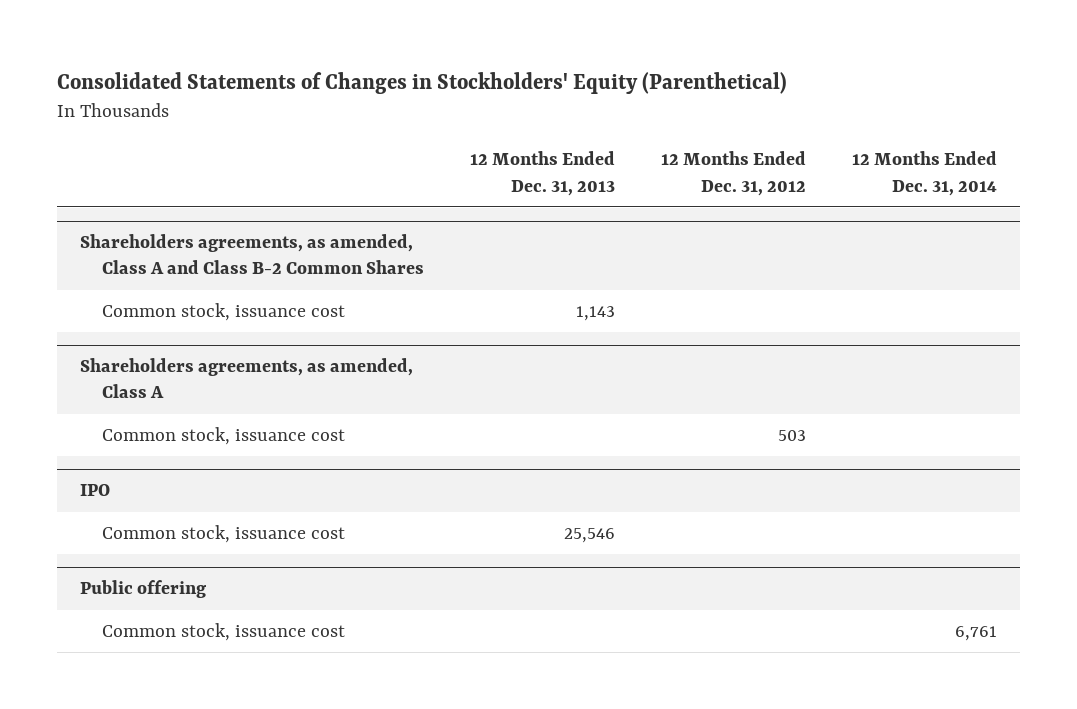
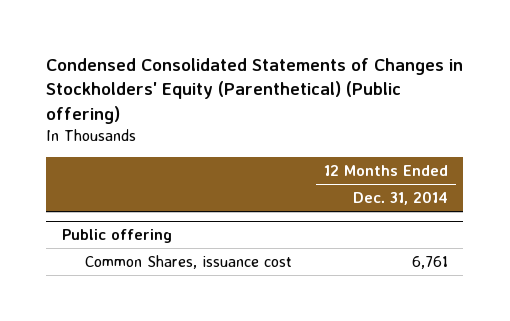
[56,72,787,95] Consolidated Statements of Changes in Stockholders' Equity (Parenthetical) -> [46,57,464,125] Condensed Consolidated Statements of Changes in Stockholders' Equity (Parenthetical) (Public offering)
[470,151,616,196] 12 Months Ended Dec. 31, 2013 -> none
[661,151,807,196] 12 Months Ended Dec. 31, 2012 -> none
[79,234,425,275] Shareholders agreements, as amended, Class A and Class B-2 Common Shares -> none
[102,303,346,322] Common stock, issuance cost -> none
[79,358,413,399] Shareholders agreements, as amended, Class A -> none
[102,427,346,446] Common stock, issuance cost -> none
[79,484,110,497] IPO -> none
[102,525,346,544] Common stock, issuance cost -> none
[102,623,346,642] Common stock, issuance cost -> [84,254,292,269] Common Shares, issuance cost

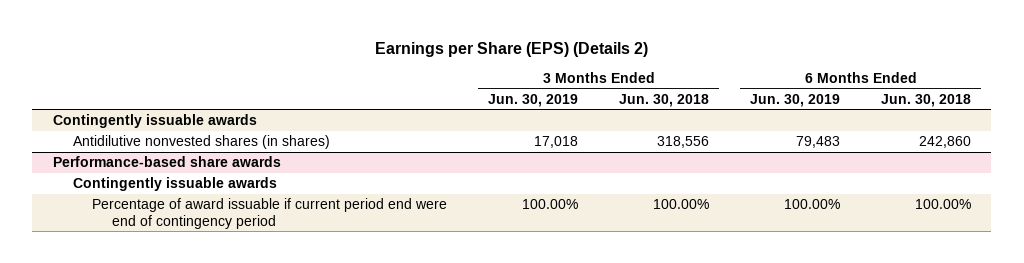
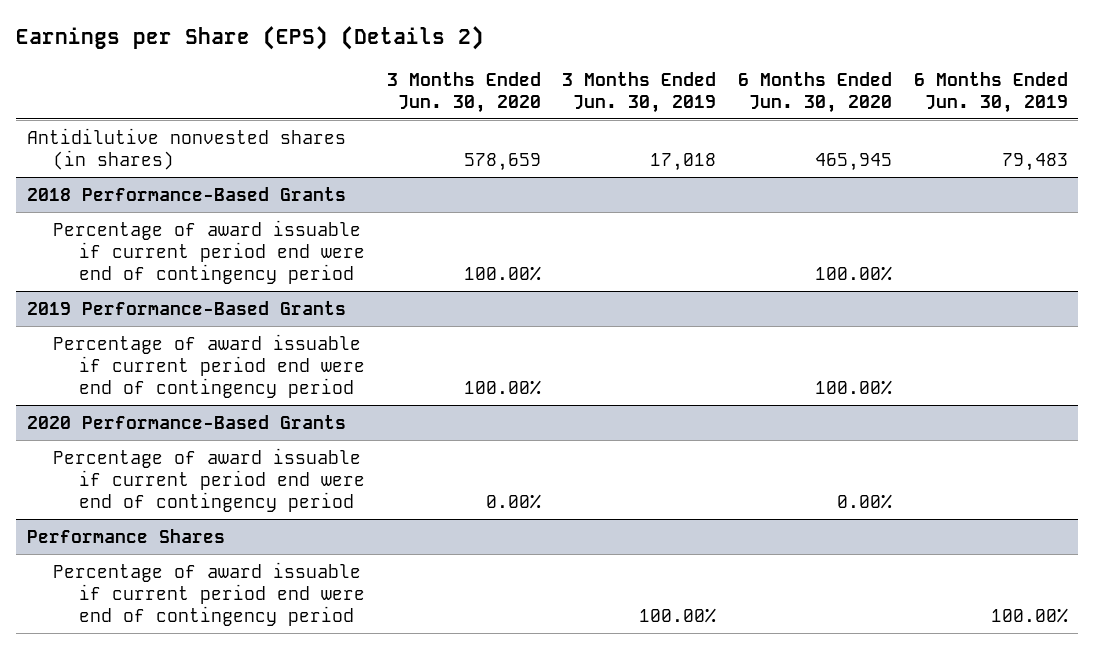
[619,93,710,107] Jun. 30, 2018 -> none
[880,93,971,107] Jun. 30, 2018 -> none
none -> [386,71,541,113] 3 Months Ended Jun. 30, 2020
none -> [738,71,893,113] 6 Months Ended Jun. 30, 2020
[52,114,257,129] Contingently issuable awards -> none
[72,177,277,192] Contingently issuable awards -> none
none -> [27,186,347,201] 2018 Performance-Based Grants
none -> [53,219,366,284] Percentage of award issuable if current period end were end of contingency period
none -> [27,300,347,315] 2019 Performance-Based Grants
none -> [53,333,366,398] Percentage of award issuable if current period end were end of contingency period
none -> [27,414,347,429] 2020 Performance-Based Grants
none -> [53,447,366,512] Percentage of award issuable if current period end were end of contingency period
[52,156,281,168] Performance-based share awards -> [27,528,226,543] Performance Shares

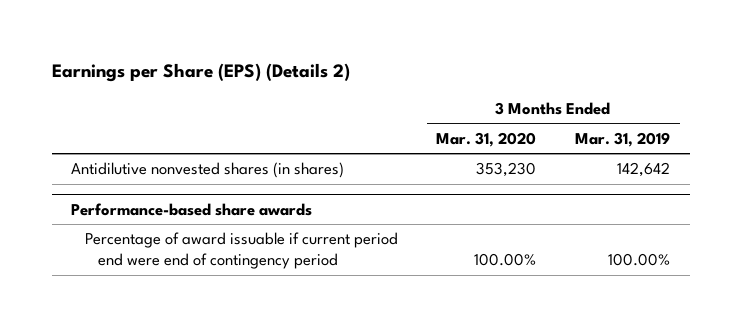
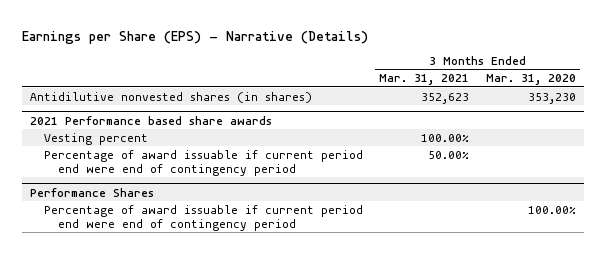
[52,63,351,83] Earnings per Share (EPS) (Details 2) -> [22,30,369,44] Earnings per Share (EPS) - Narrative (Details)
[575,131,671,147] Mar. 31, 2019 -> none
none -> [379,74,470,86] Mar. 31, 2021
none -> [30,115,273,125] 2021 Performance based share awards
none -> [43,132,148,145] Vesting percent
none -> [43,149,363,176] Percentage of award issuable if current period end were end of contingency period
[71,202,313,216] Performance-based share awards -> [30,187,155,197] Performance Shares

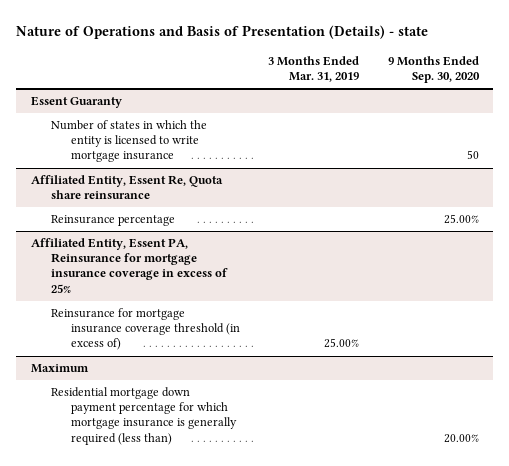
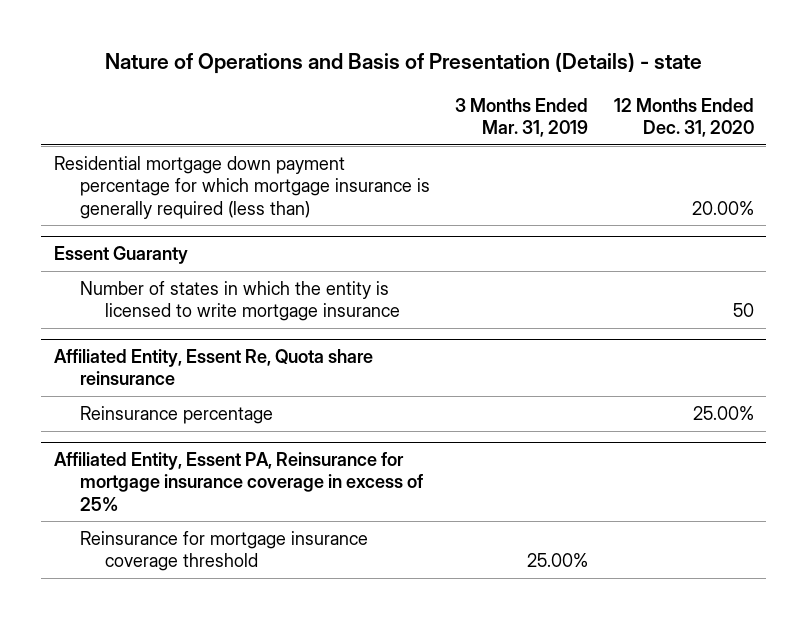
[387,56,480,84] 9 Months Ended Sep. 30, 2020 -> none
none -> [613,97,754,137] 12 Months Ended Dec. 31, 2020
none -> [54,156,430,219] Residential mortgage down payment percentage for which mortgage insurance is generally required (less than)
[30,364,89,374] Maximum -> none
[50,387,237,445] Residential mortgage down payment percentage for which mortgage insurance is generally required (less than) -> none
[50,308,240,351] Reinsurance for mortgage insurance coverage threshold (in excess of) -> [79,531,368,572] Reinsurance for mortgage insurance coverage threshold

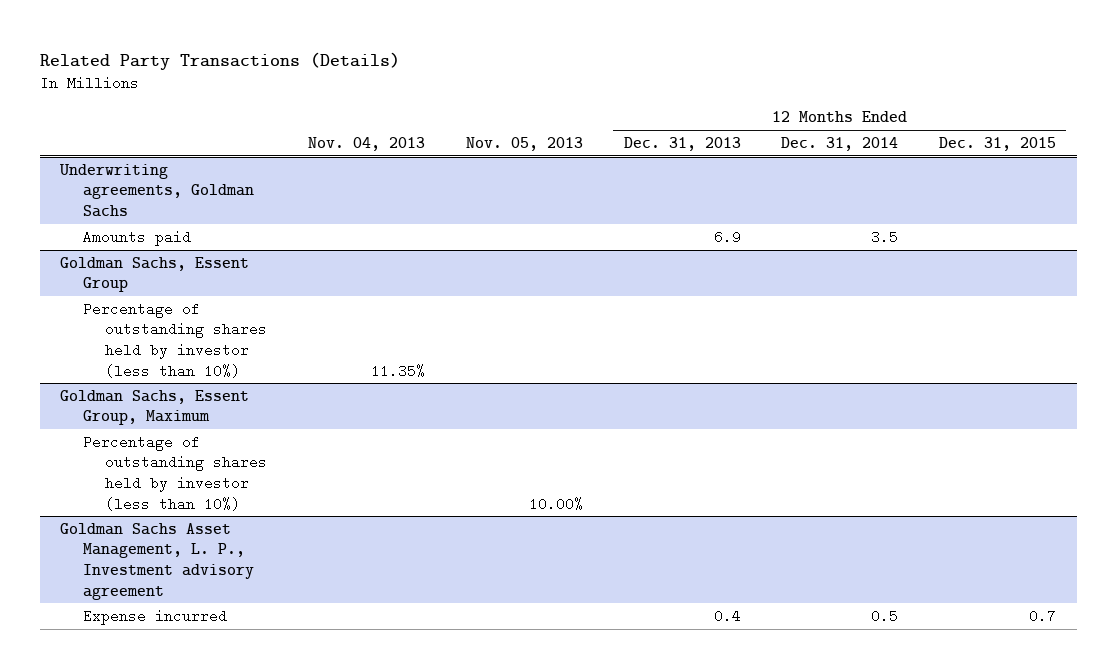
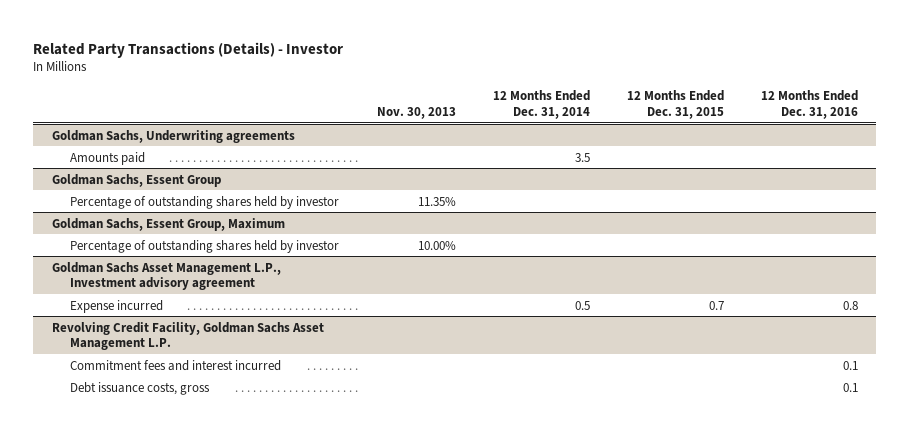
[40,51,401,70] Related Party Transactions (Details) -> [33,41,344,58] Related Party Transactions (Details) - Investor
[307,136,425,151] Nov. 04, 2013 -> none
[465,136,583,151] Nov. 05, 2013 -> none
[623,136,741,151] Dec. 31, 2013 -> none
none -> [376,106,456,119] Nov. 30, 2013
none -> [760,90,858,119] 12 Months Ended Dec. 31, 2016
[59,163,254,218] Underwriting agreements, Goldman Sachs -> [51,129,295,143] Goldman Sachs, Underwriting agreements
[82,301,268,378] Percentage of outstanding shares held by investor (less than 10%) -> [70,195,340,209] Percentage of outstanding shares held by investor
[82,434,268,511] Percentage of outstanding shares held by investor (less than 10%) -> [70,239,340,253] Percentage of outstanding shares held by investor
[60,522,254,600] Goldman Sachs Asset Management, L. P., Investment advisory agreement -> [51,261,281,291] Goldman Sachs Asset Management L.P., Investment advisory agreement
none -> [51,321,324,351] Revolving Credit Facility, Goldman Sachs Asset Management L.P.
none -> [70,359,282,371] Commitment fees and interest incurred
none -> [70,381,211,395] Debt issuance costs, gross

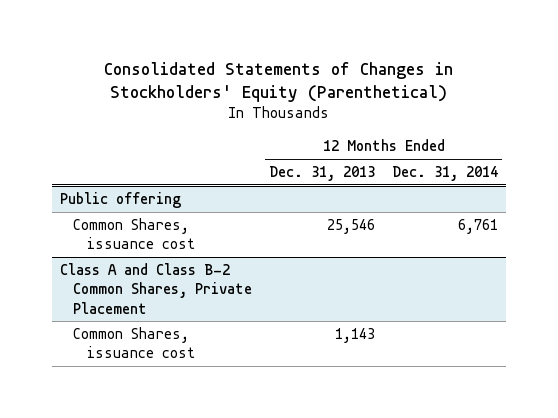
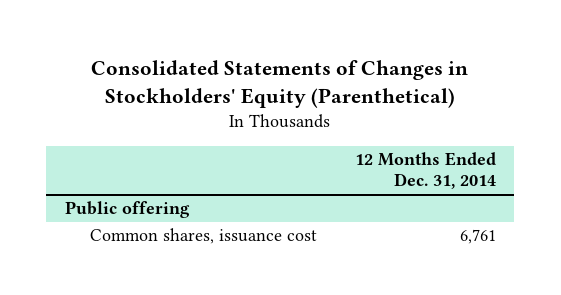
[269,166,376,182] Dec. 31, 2013 -> none
[60,262,253,314] Class A and Class B-2 Common Shares, Private Placement -> none
[73,326,195,359] Common Shares, issuance cost -> none
[73,217,195,250] Common Shares, issuance cost -> [90,228,318,245] Common shares, issuance cost

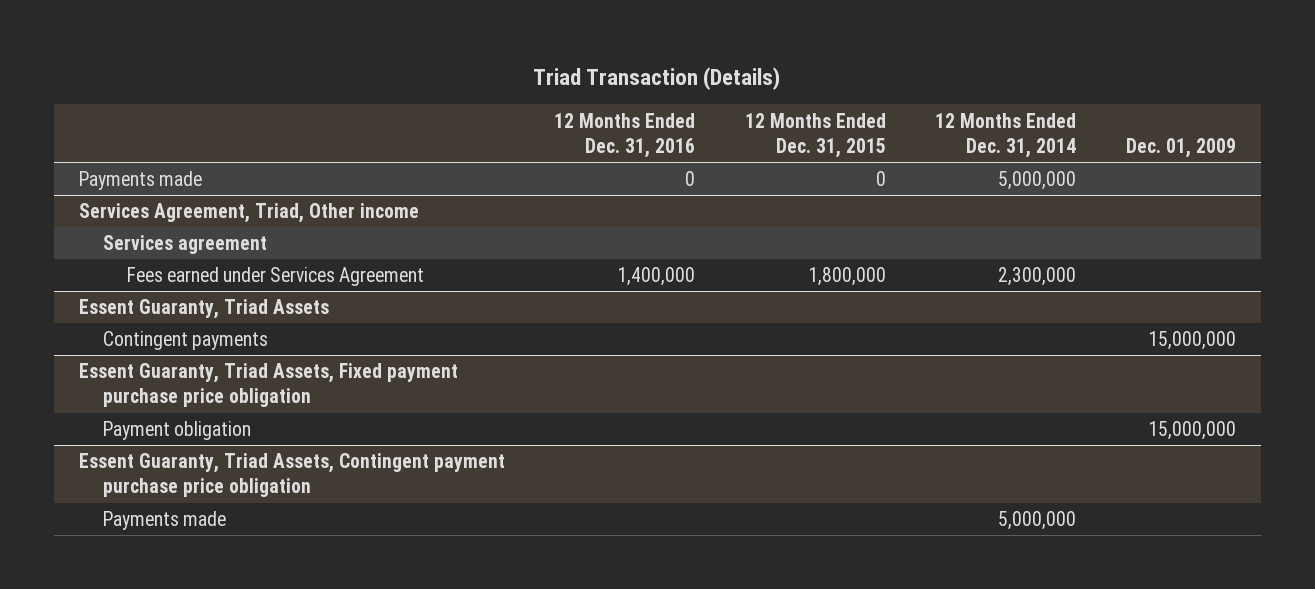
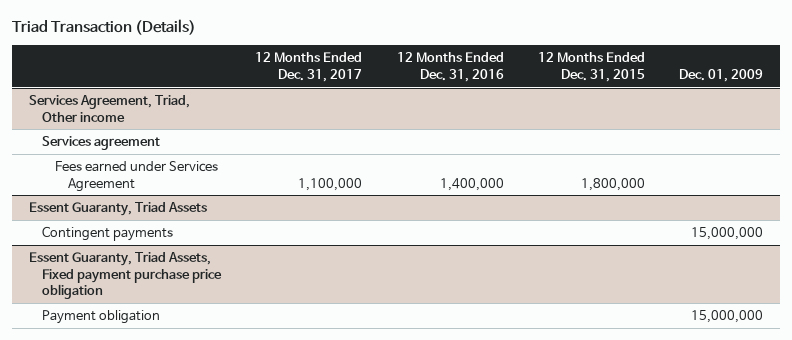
[935,112,1077,158] 12 Months Ended Dec. 31, 2014 -> none
none -> [255,52,363,83] 12 Months Ended Dec. 31, 2017
[78,171,202,191] Payments made -> none
[78,453,505,498] Essent Guaranty, Triad Assets, Contingent payment purchase price obligation -> none
[102,511,226,531] Payments made -> none

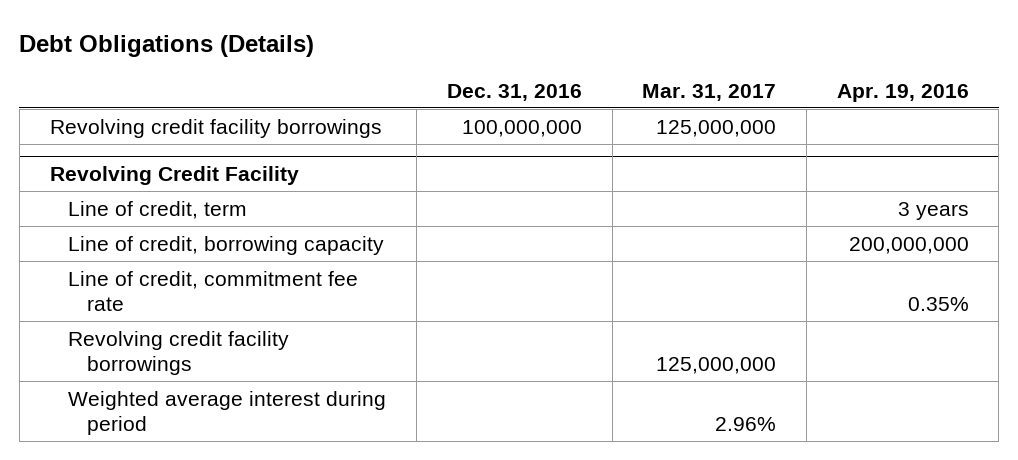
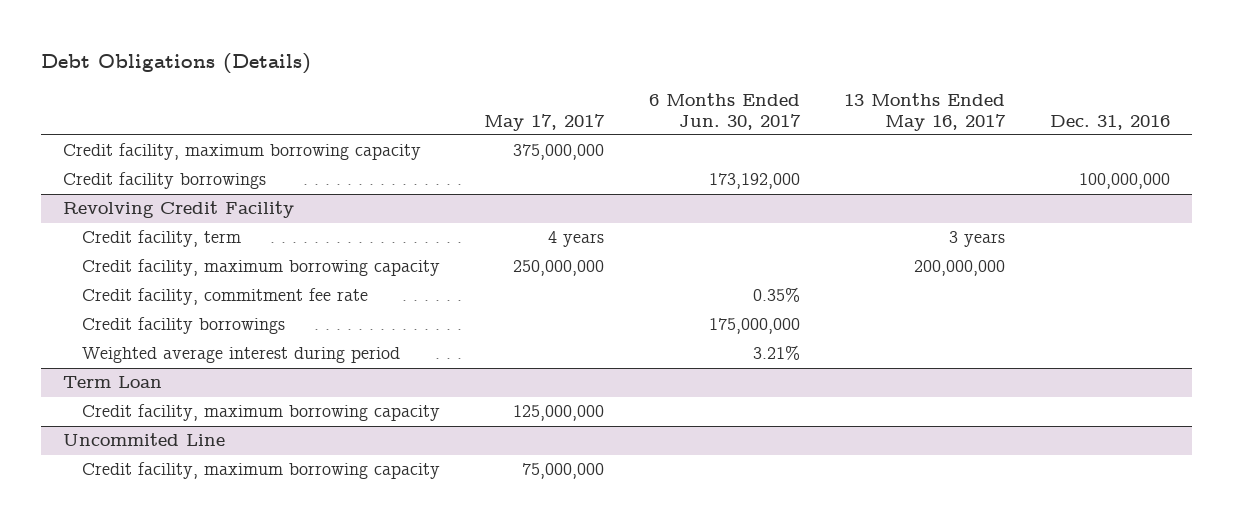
[642,83,777,101] Mar. 31, 2017 -> none
[836,83,969,102] Apr. 19, 2016 -> none
none -> [484,113,606,131] May 17, 2017
none -> [648,92,801,130] 6 Months Ended Jun. 30, 2017
none -> [844,92,1007,131] 13 Months Ended May 16, 2017
none -> [62,143,421,161] Credit facility, maximum borrowing capacity
[49,118,382,138] Revolving credit facility borrowings -> [62,172,266,190] Credit facility borrowings
[68,235,385,255] Line of credit, borrowing capacity -> none
[68,200,248,219] Line of credit, term -> [81,230,241,248] Credit facility, term
none -> [81,259,440,277] Credit facility, maximum borrowing capacity
[68,270,359,312] Line of credit, commitment fee rate -> [81,288,368,306] Credit facility, commitment fee rate
[68,330,290,376] Revolving credit facility borrowings -> [81,317,285,335] Credit facility borrowings
none -> [62,376,162,389] Term Loan
none -> [81,404,440,422] Credit facility, maximum borrowing capacity
none -> [62,433,225,447] Uncommited Line
none -> [81,462,440,480] Credit facility, maximum borrowing capacity

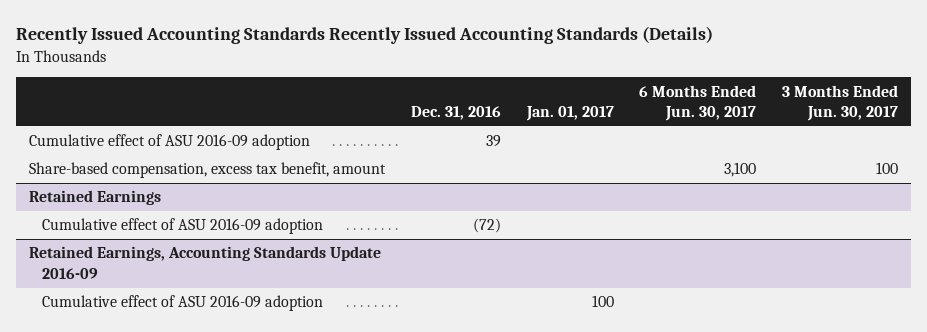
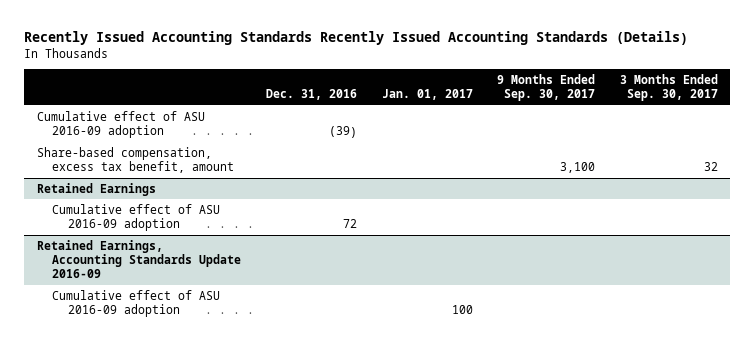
[639,84,757,122] 6 Months Ended Jun. 30, 2017 -> none
[782,84,899,122] 3 Months Ended Jun. 30, 2017 -> none
none -> [497,74,596,102] 9 Months Ended Sep. 30, 2017
none -> [619,74,718,102] 3 Months Ended Sep. 30, 2017
[485,135,501,148] 39 -> [328,125,357,138] (39)
[472,218,501,234] (72) -> [342,218,357,228] 72

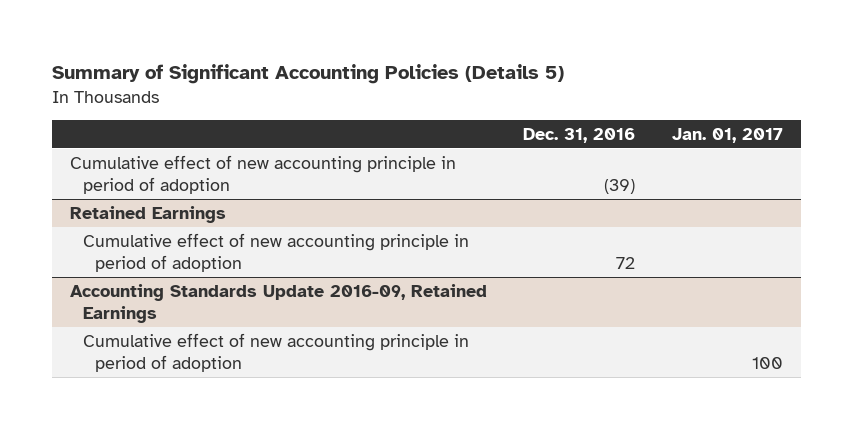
[24,31,689,46] Recently Issued Accounting Standards Recently Issued Accounting Standards (Details) -> [51,63,564,84] Summary of Significant Accounting Policies (Details 5)
[497,74,596,102] 9 Months Ended Sep. 30, 2017 -> none
[619,74,718,102] 3 Months Ended Sep. 30, 2017 -> none
[36,146,235,173] Share-based compensation, excess tax benefit, amount -> none
[36,110,205,138] Cumulative effect of ASU 2016-09 adoption -> [69,154,456,194] Cumulative effect of new accounting principle in period of adoption
[52,203,221,231] Cumulative effect of ASU 2016-09 adoption -> [82,232,469,272] Cumulative effect of new accounting principle in period of adoption
[36,239,242,278] Retained Earnings, Accounting Standards Update 2016-09 -> [69,283,487,323] Accounting Standards Update 2016-09, Retained Earnings
[52,289,221,317] Cumulative effect of ASU 2016-09 adoption -> [82,332,469,372] Cumulative effect of new accounting principle in period of adoption

